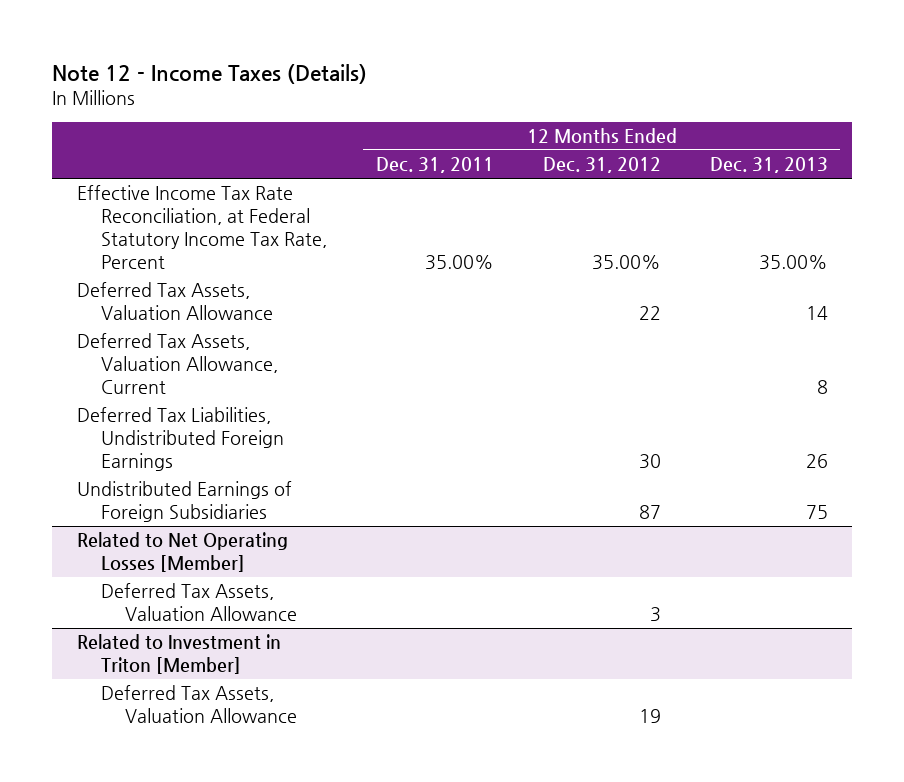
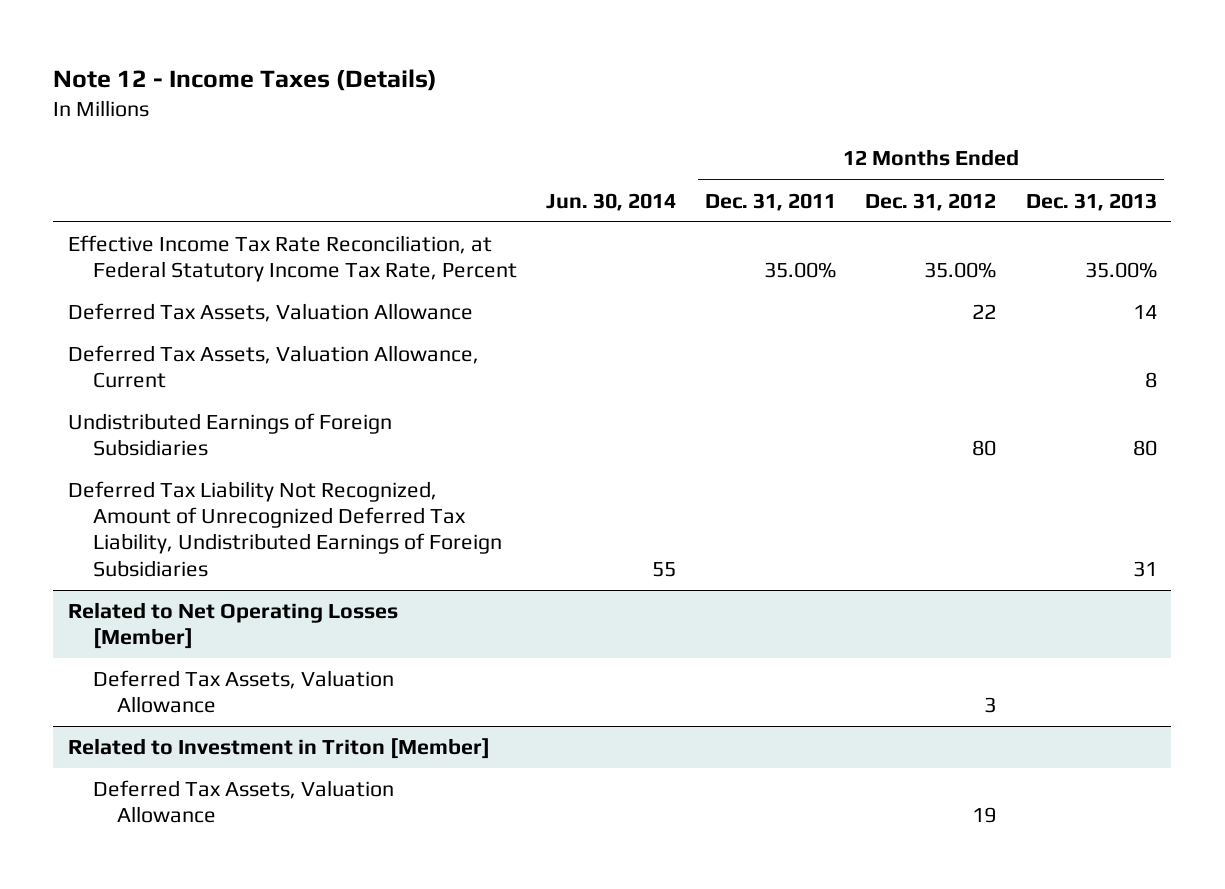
none -> [545,192,676,211] Jun. 30, 2014
[76,407,284,472] Deferred Tax Liabilities, Undistributed Foreign Earnings -> none
[638,505,661,520] 87 -> [972,440,997,457] 80
[805,505,828,520] 75 -> [1132,440,1157,457] 80
none -> [67,481,502,577] Deferred Tax Liability Not Recognized, Amount of Unrecognized Deferred Tax Liability, Undistributed Earnings of Foreign Subsidiaries

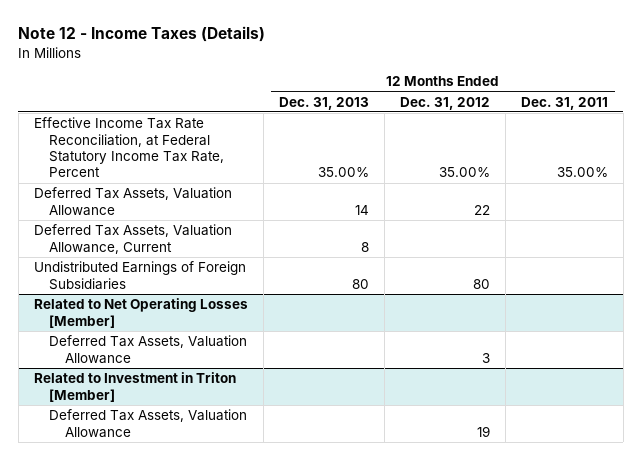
[545,192,676,211] Jun. 30, 2014 -> none
[67,481,502,577] Deferred Tax Liability Not Recognized, Amount of Unrecognized Deferred Tax Liability, Undistributed Earnings of Foreign Subsidiaries -> none

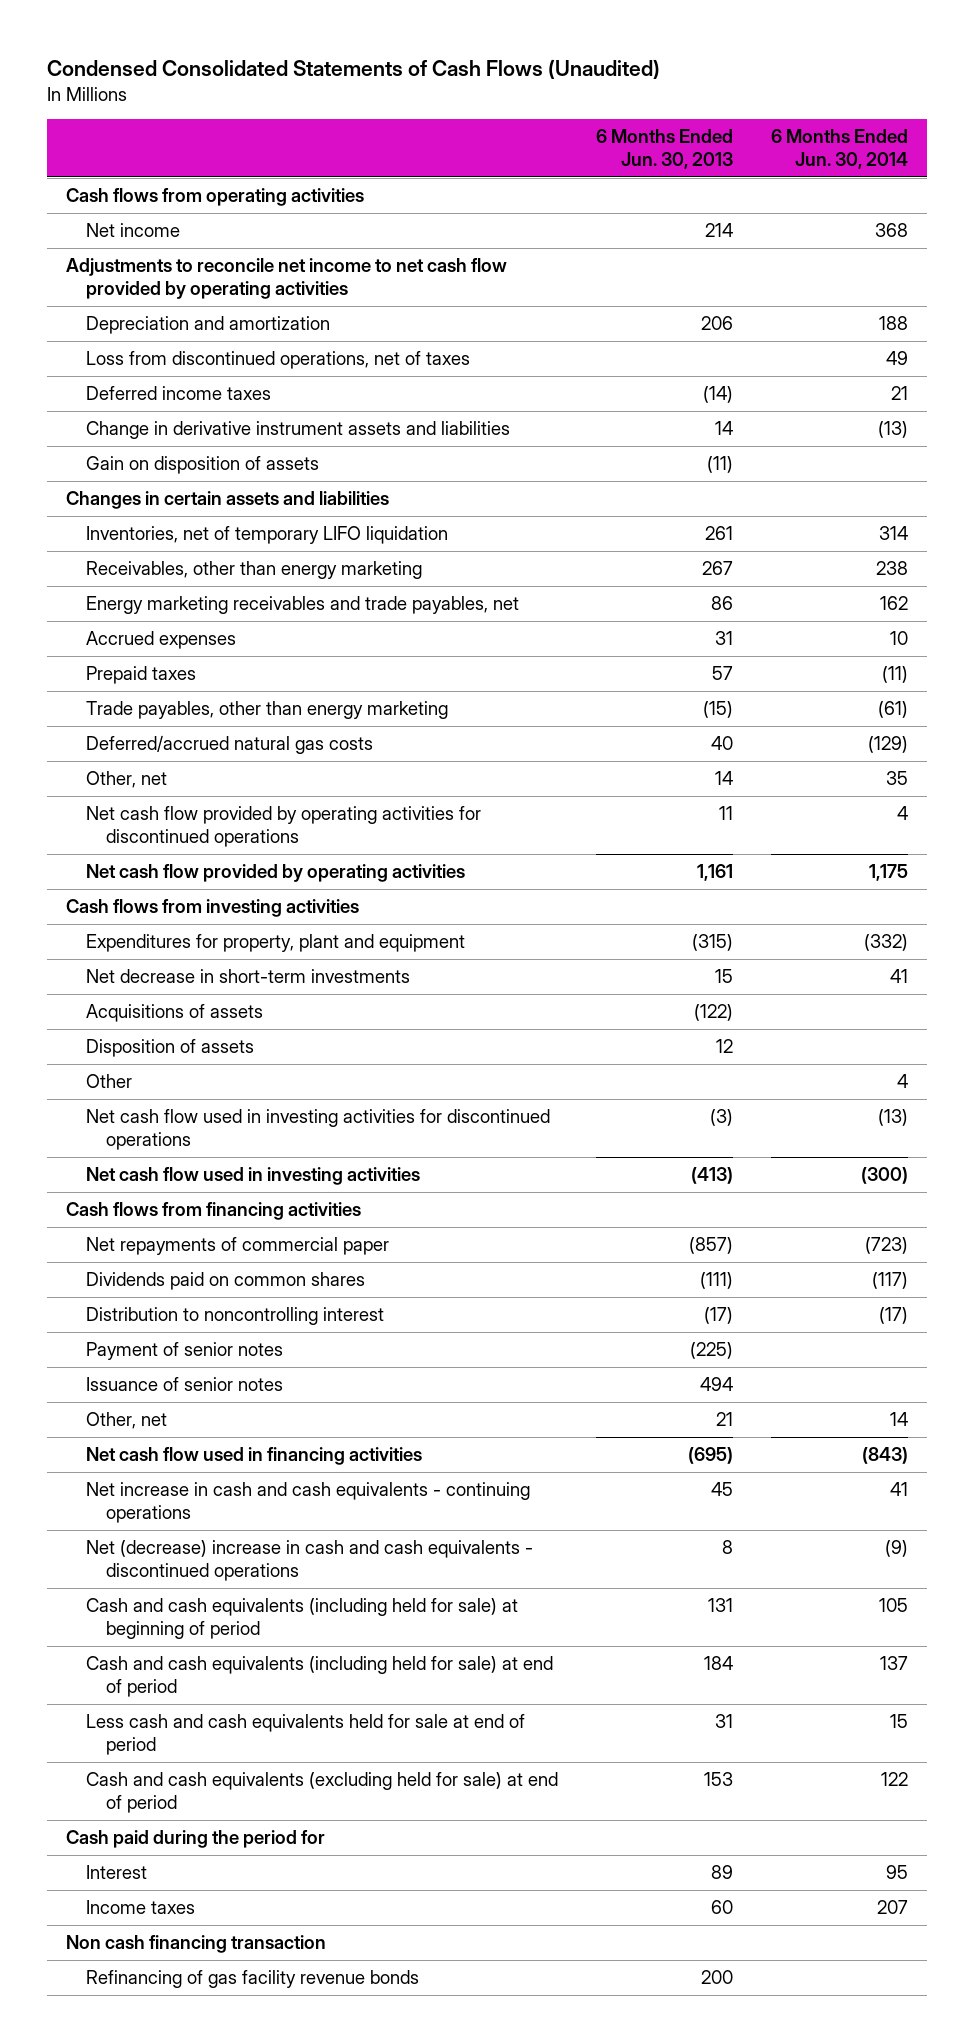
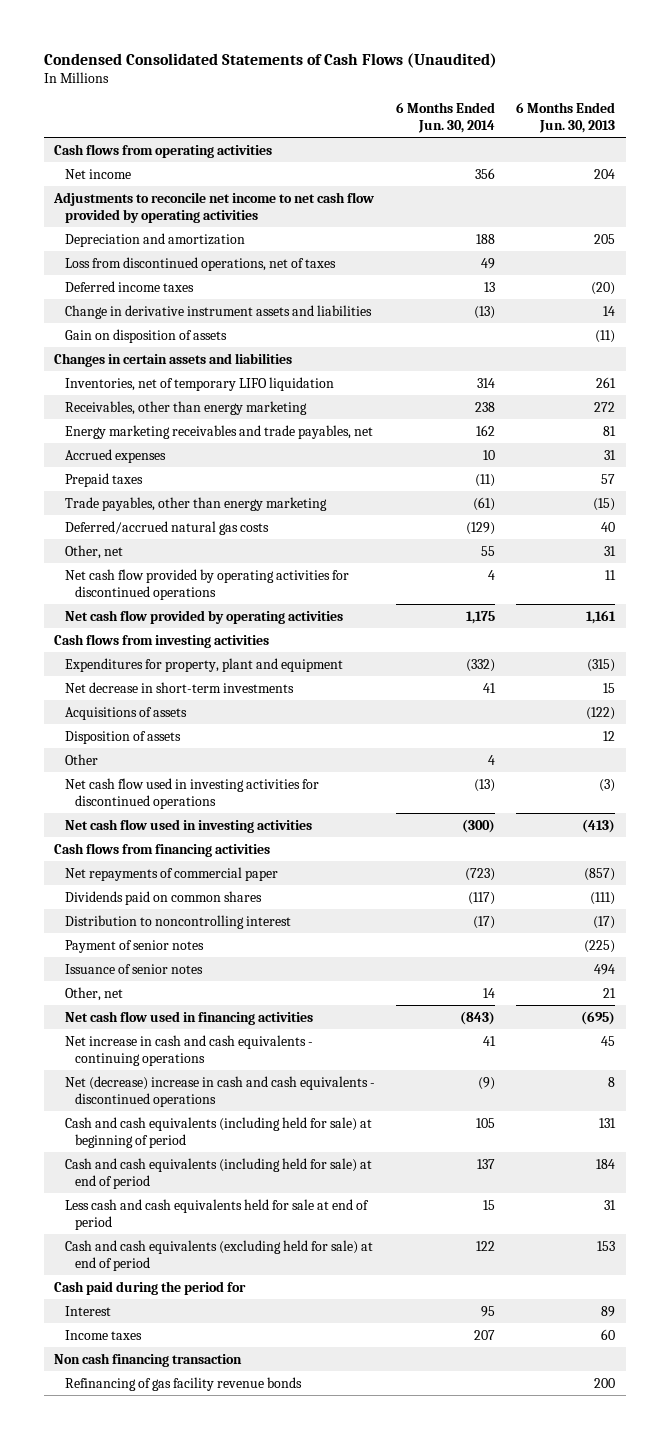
[705,223,734,238] 214 -> [594,168,616,179] 204
[875,223,909,238] 368 -> [474,167,495,179] 356
[701,316,734,331] 206 -> [594,233,616,244] 205
[703,386,734,404] (14) -> [591,281,616,295] (20)
[891,386,909,401] 21 -> [483,281,495,292] 13
[702,561,734,576] 267 -> [594,401,616,412] 272
[711,596,734,611] 86 -> [603,425,617,436] 81
[715,771,734,786] 14 -> [604,545,617,556] 31
[886,771,909,786] 35 -> [480,545,495,556] 55

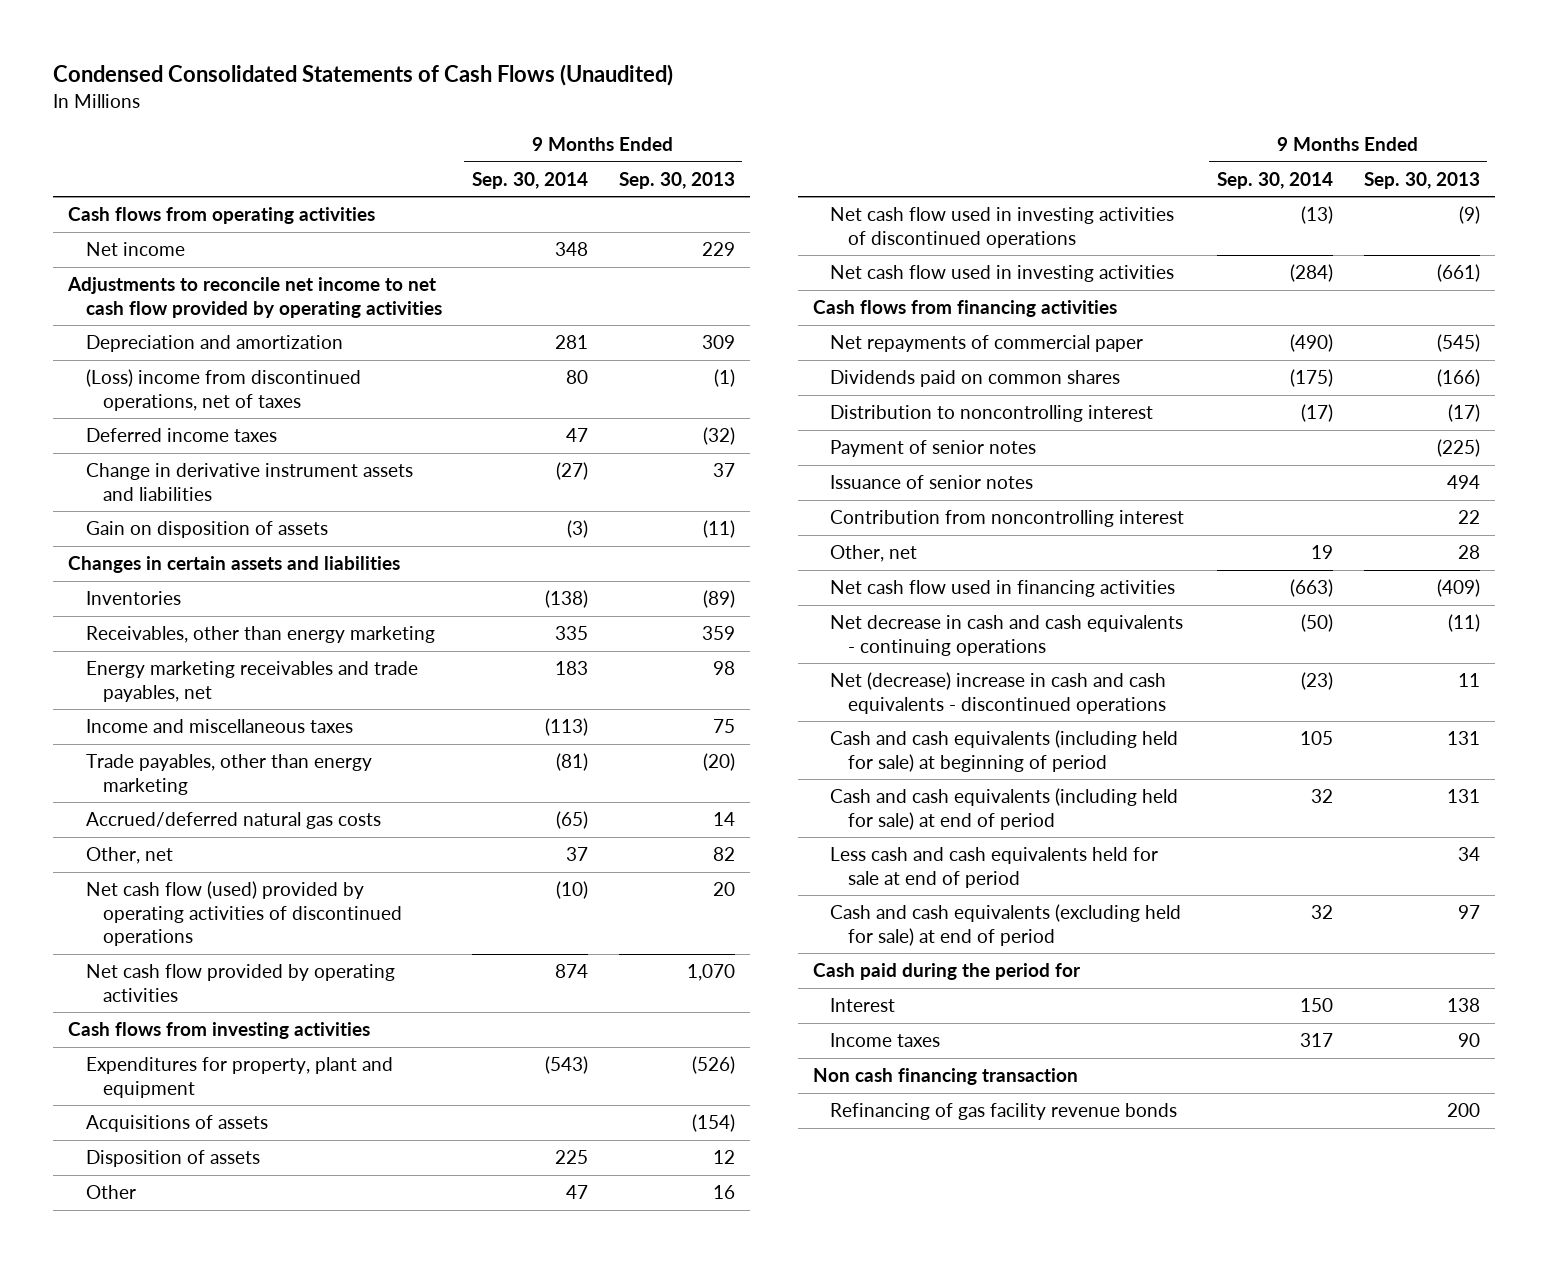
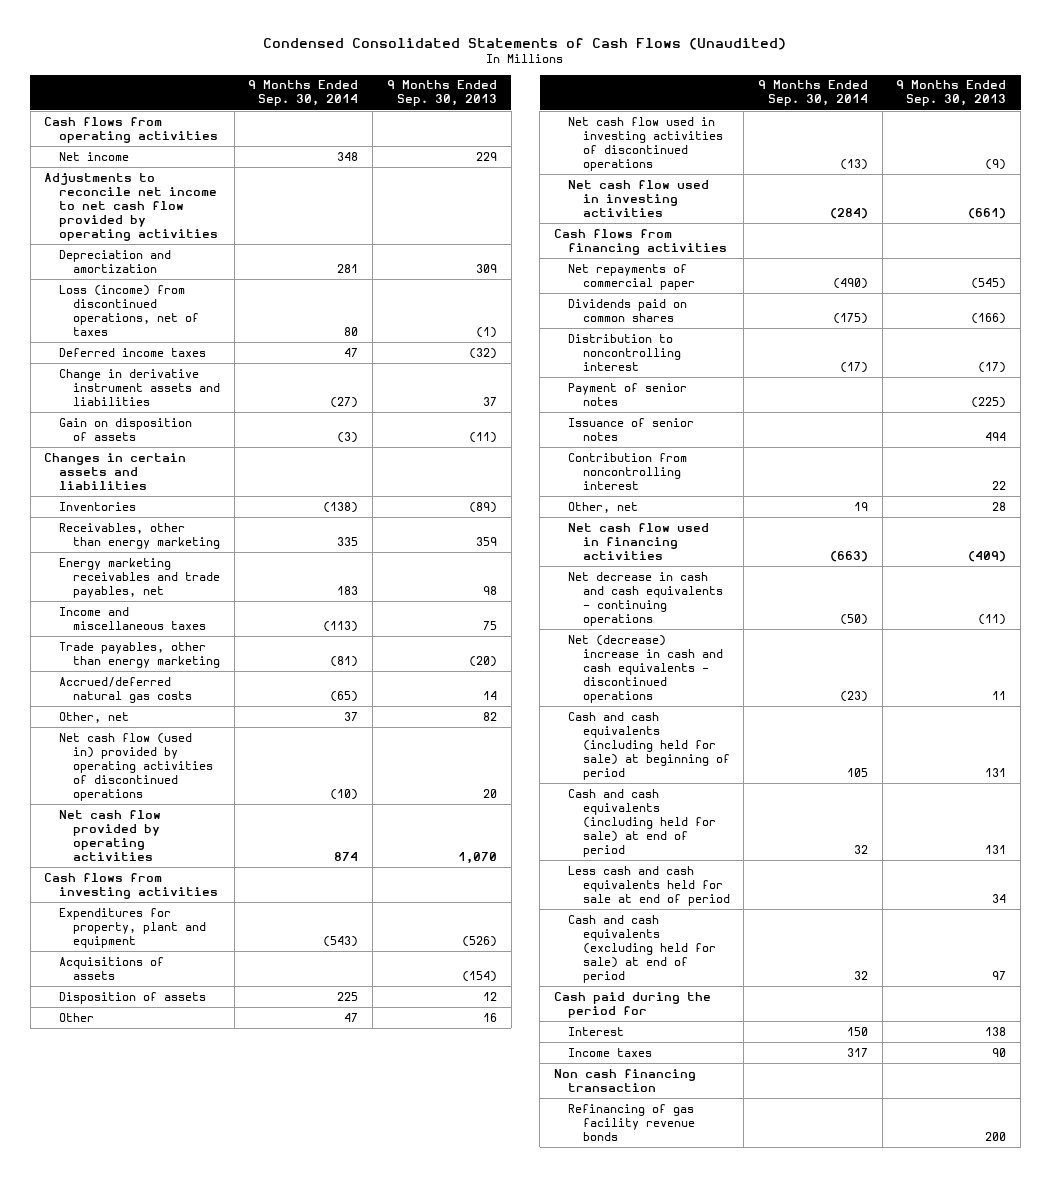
[85,369,361,411] (Loss) income from discontinued operations, net of taxes -> [58,284,199,336] Loss (income) from discontinued operations, net of taxes
[85,881,403,947] Net cash flow (used) provided by operating activities of discontinued operations -> [58,732,213,801] Net cash flow (used in) provided by operating activities of discontinued operations

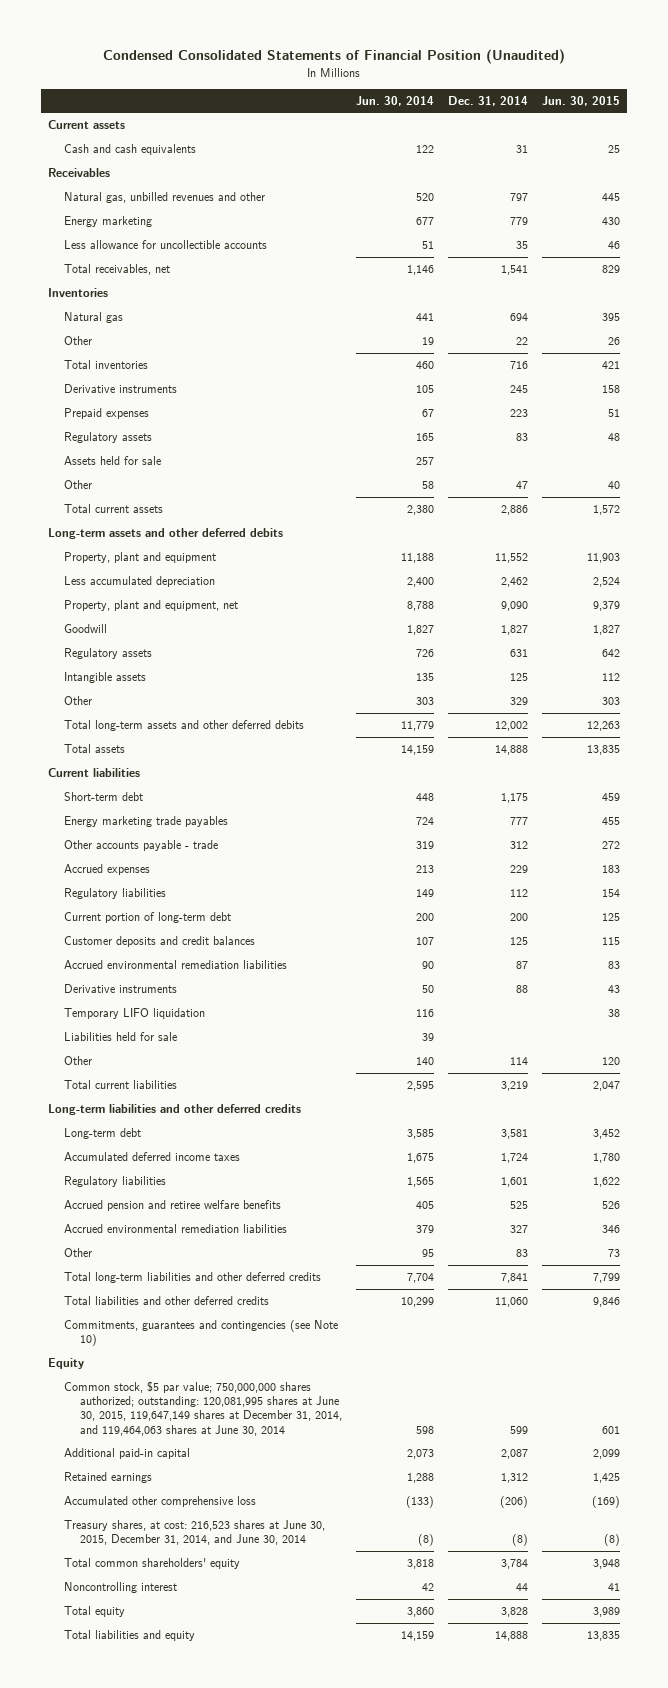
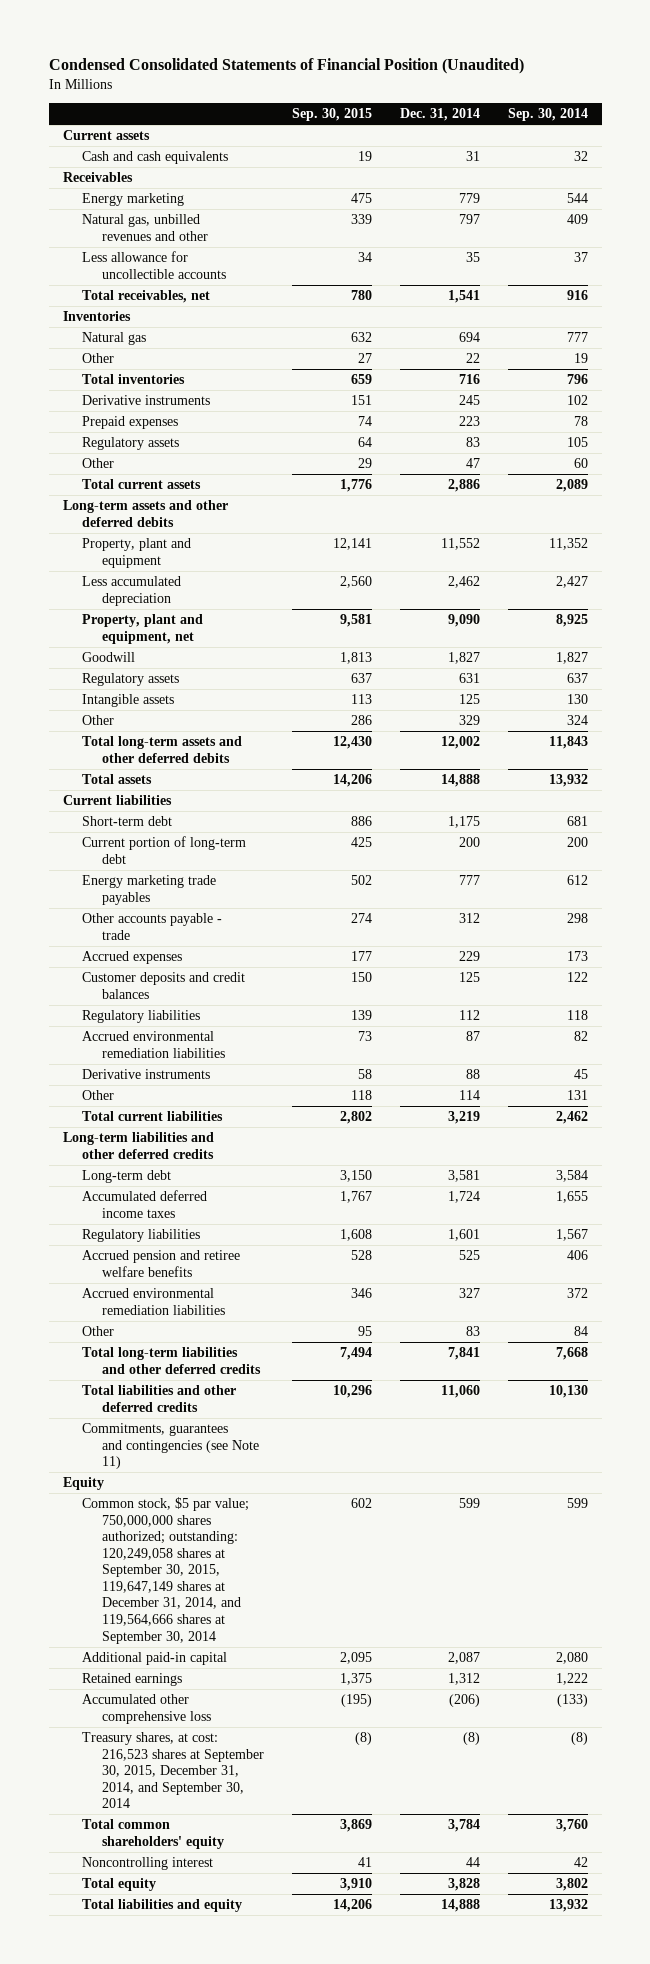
[356,95,435,106] Jun. 30, 2014 -> none
[541,95,620,106] Jun. 30, 2015 -> none
none -> [291,108,372,122] Sep. 30, 2015
none -> [507,108,588,122] Sep. 30, 2014
[64,192,266,204] Natural gas, unbilled revenues and other -> [82,214,208,241] Natural gas, unbilled revenues and other
[64,456,162,466] Assets held for sale -> none
[64,912,232,924] Current portion of long-term debt -> [82,836,247,864] Current portion of long-term debt
[64,888,167,900] Regulatory liabilities -> [82,1010,201,1024] Regulatory liabilities
[64,1008,206,1020] Temporary LIFO liquidation -> none
[64,1032,178,1042] Liabilities held for sale -> none
[64,1320,339,1347] Commitments, guarantees and contingencies (see Note 10) -> [82,1423,259,1470] Commitments, guarantees and contingencies (see Note 11)
[64,1381,343,1436] Common stock, $5 par value; 750,000,000 shares authorized; outstanding: 120,081,995 shares at June 30, 2015, 119,647,149 shares at December 31, 2014, and 119,464,063 shares at June 30, 2014 -> [82,1497,250,1644] Common stock, $5 par value; 750,000,000 shares authorized; outstanding: 120,249,058 shares at September 30, 2015, 119,647,149 shares at December 31, 2014, and 119,564,666 shares at September 30, 2014
[64,1520,326,1546] Treasury shares, at cost: 216,523 shares at June 30, 2015, December 31, 2014, and June 30, 2014 -> [82,1732,264,1809] Treasury shares, at cost: 216,523 shares at September 30, 2015, December 31, 2014, and September 30, 2014

